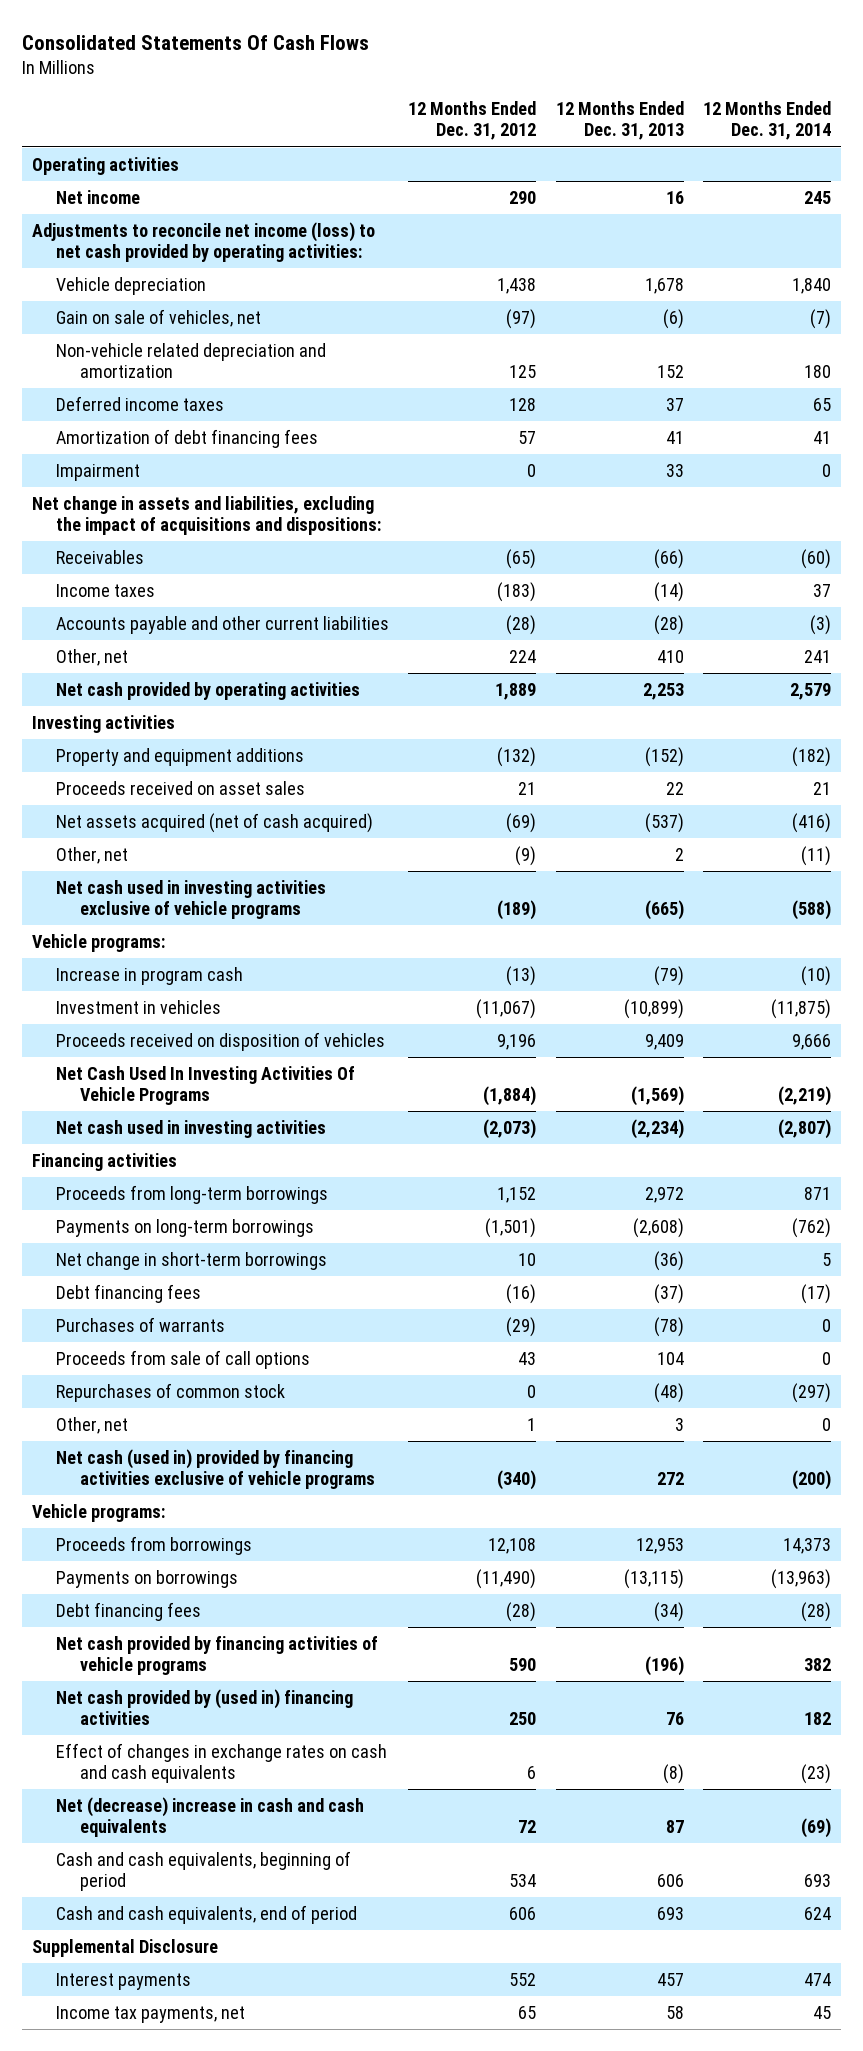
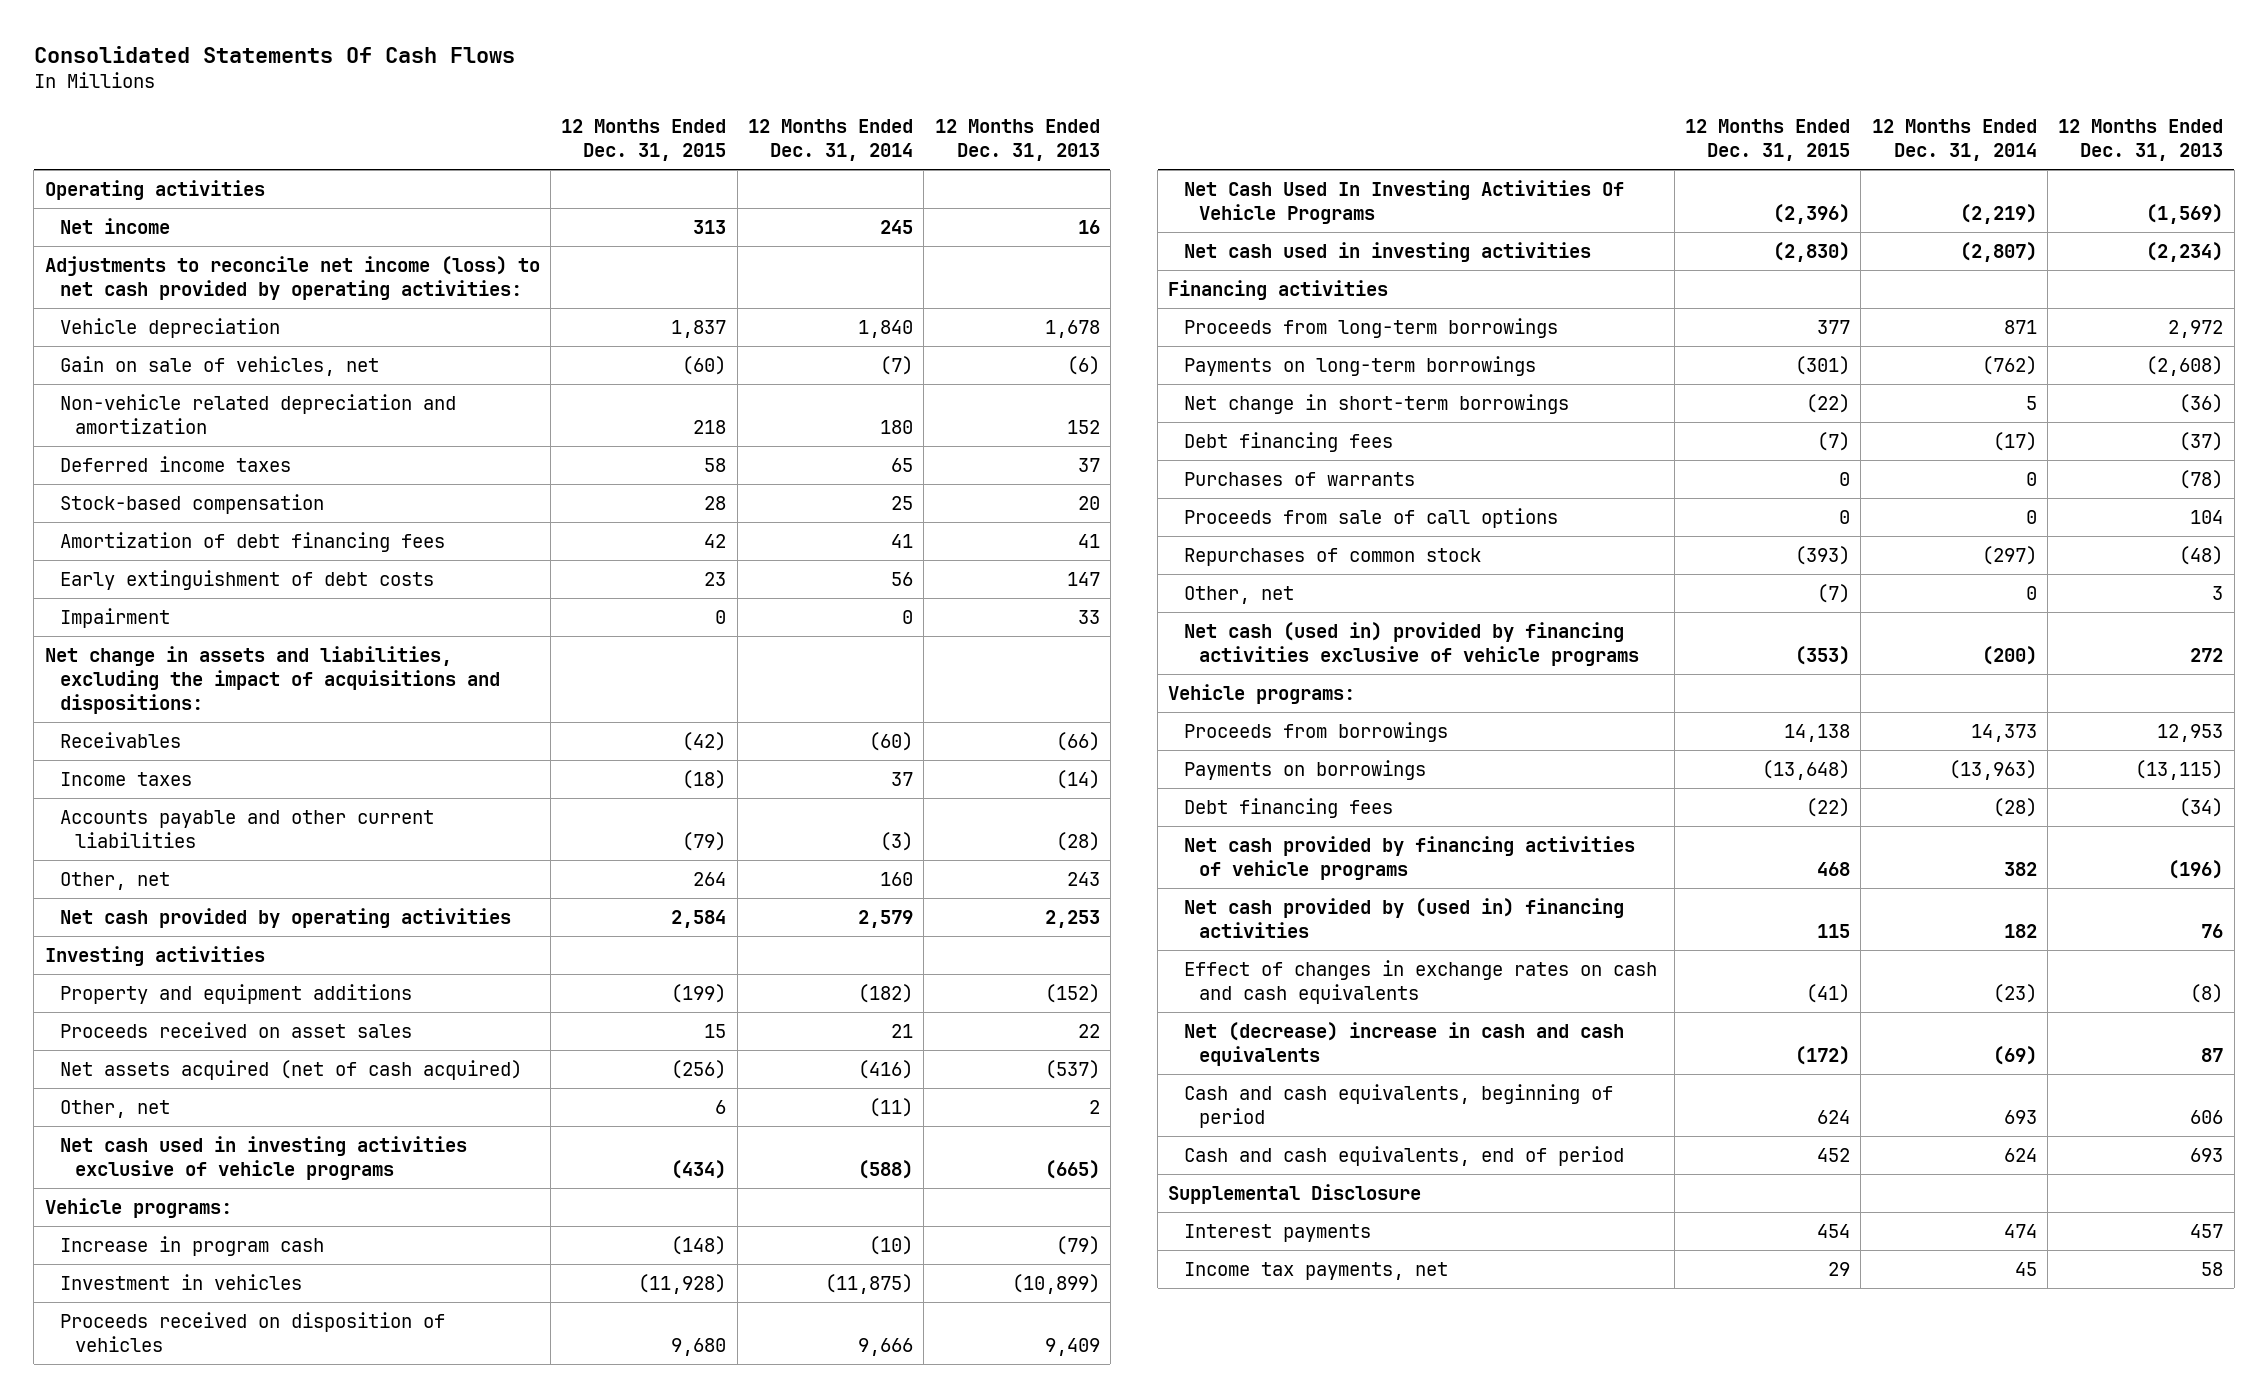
[408,101,537,141] 12 Months Ended Dec. 31, 2012 -> none
none -> [561,118,727,162] 12 Months Ended Dec. 31, 2015
none -> [60,493,325,514] Stock-based compensation
none -> [60,569,435,590] Early extinguishment of debt costs
[656,650,684,664] 410 -> [1066,871,1100,886] 243
[804,650,832,664] 241 -> [880,871,914,886] 160

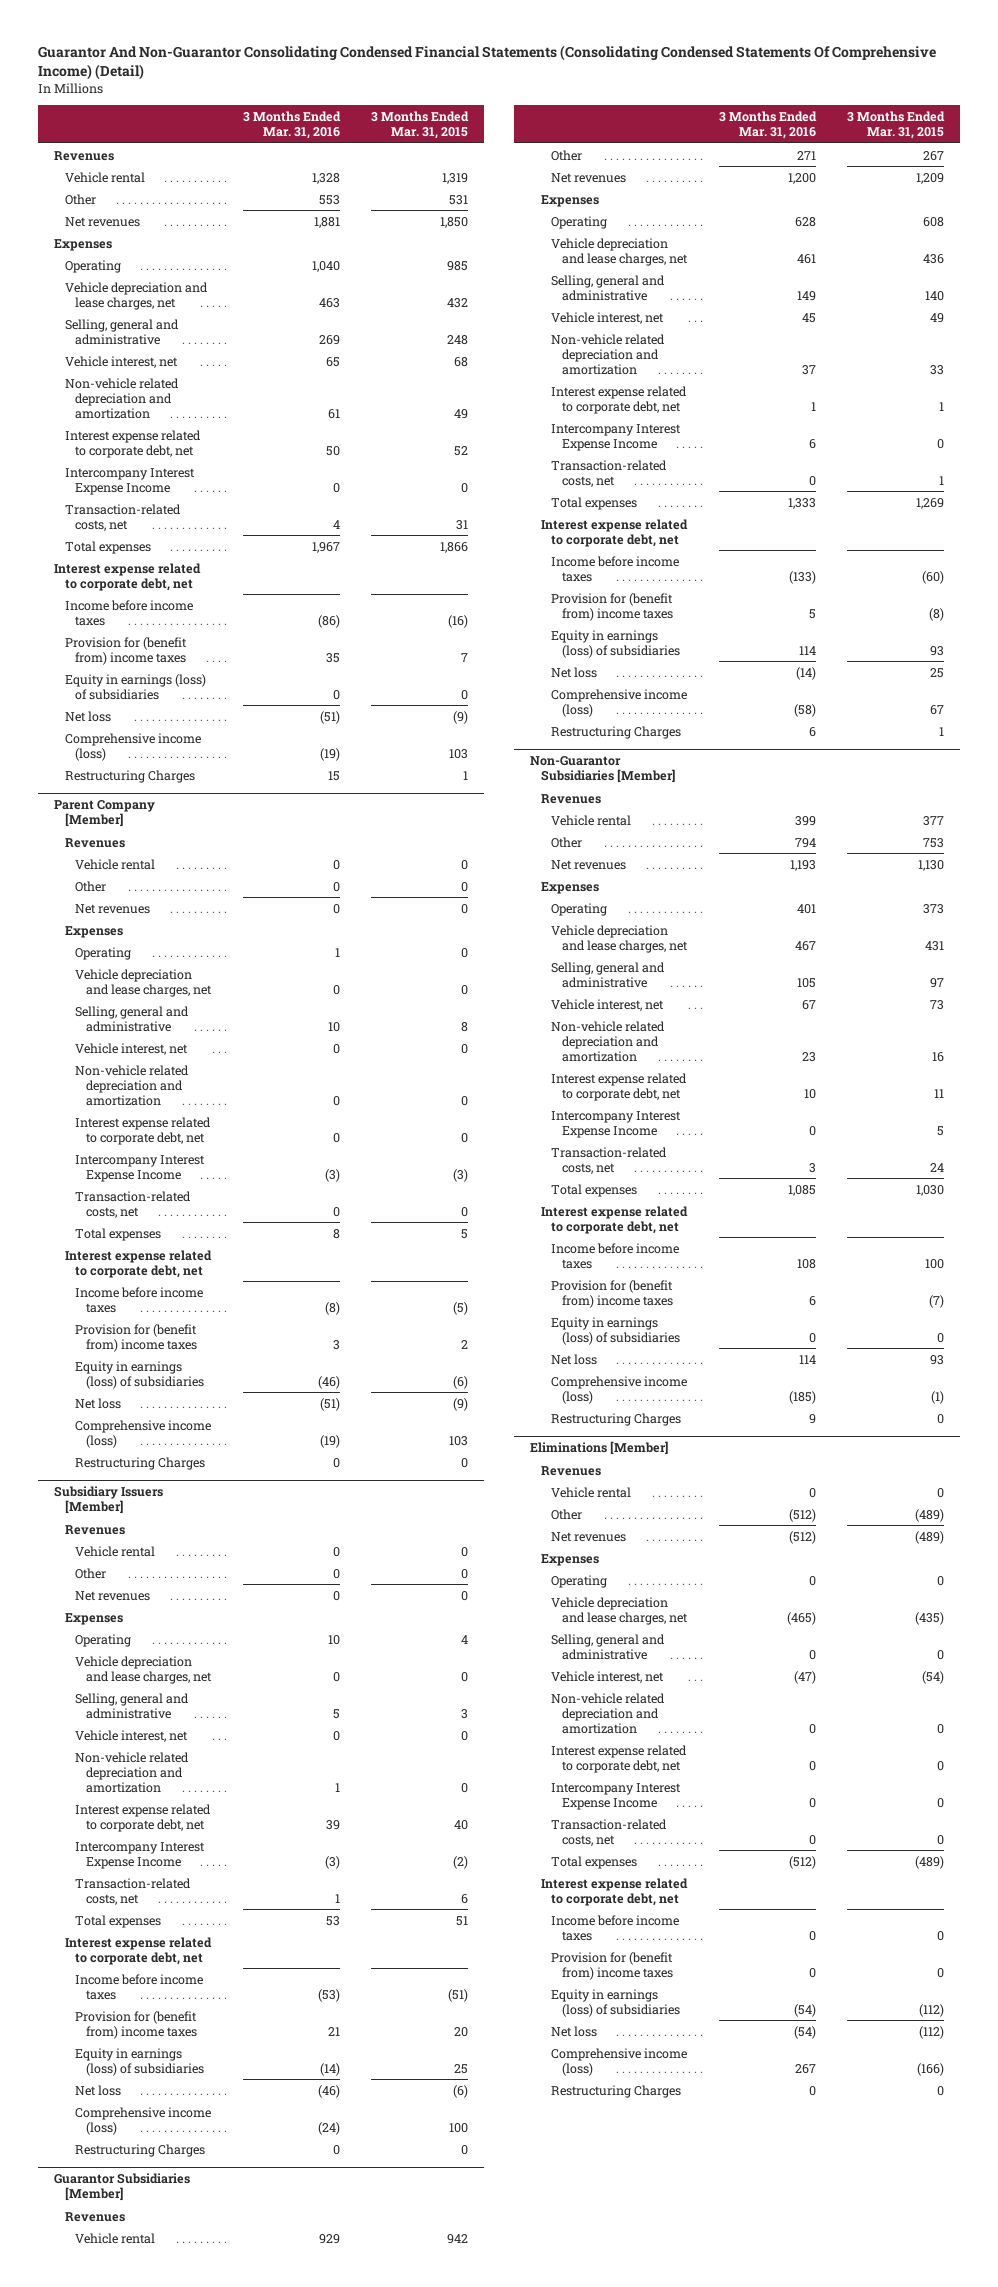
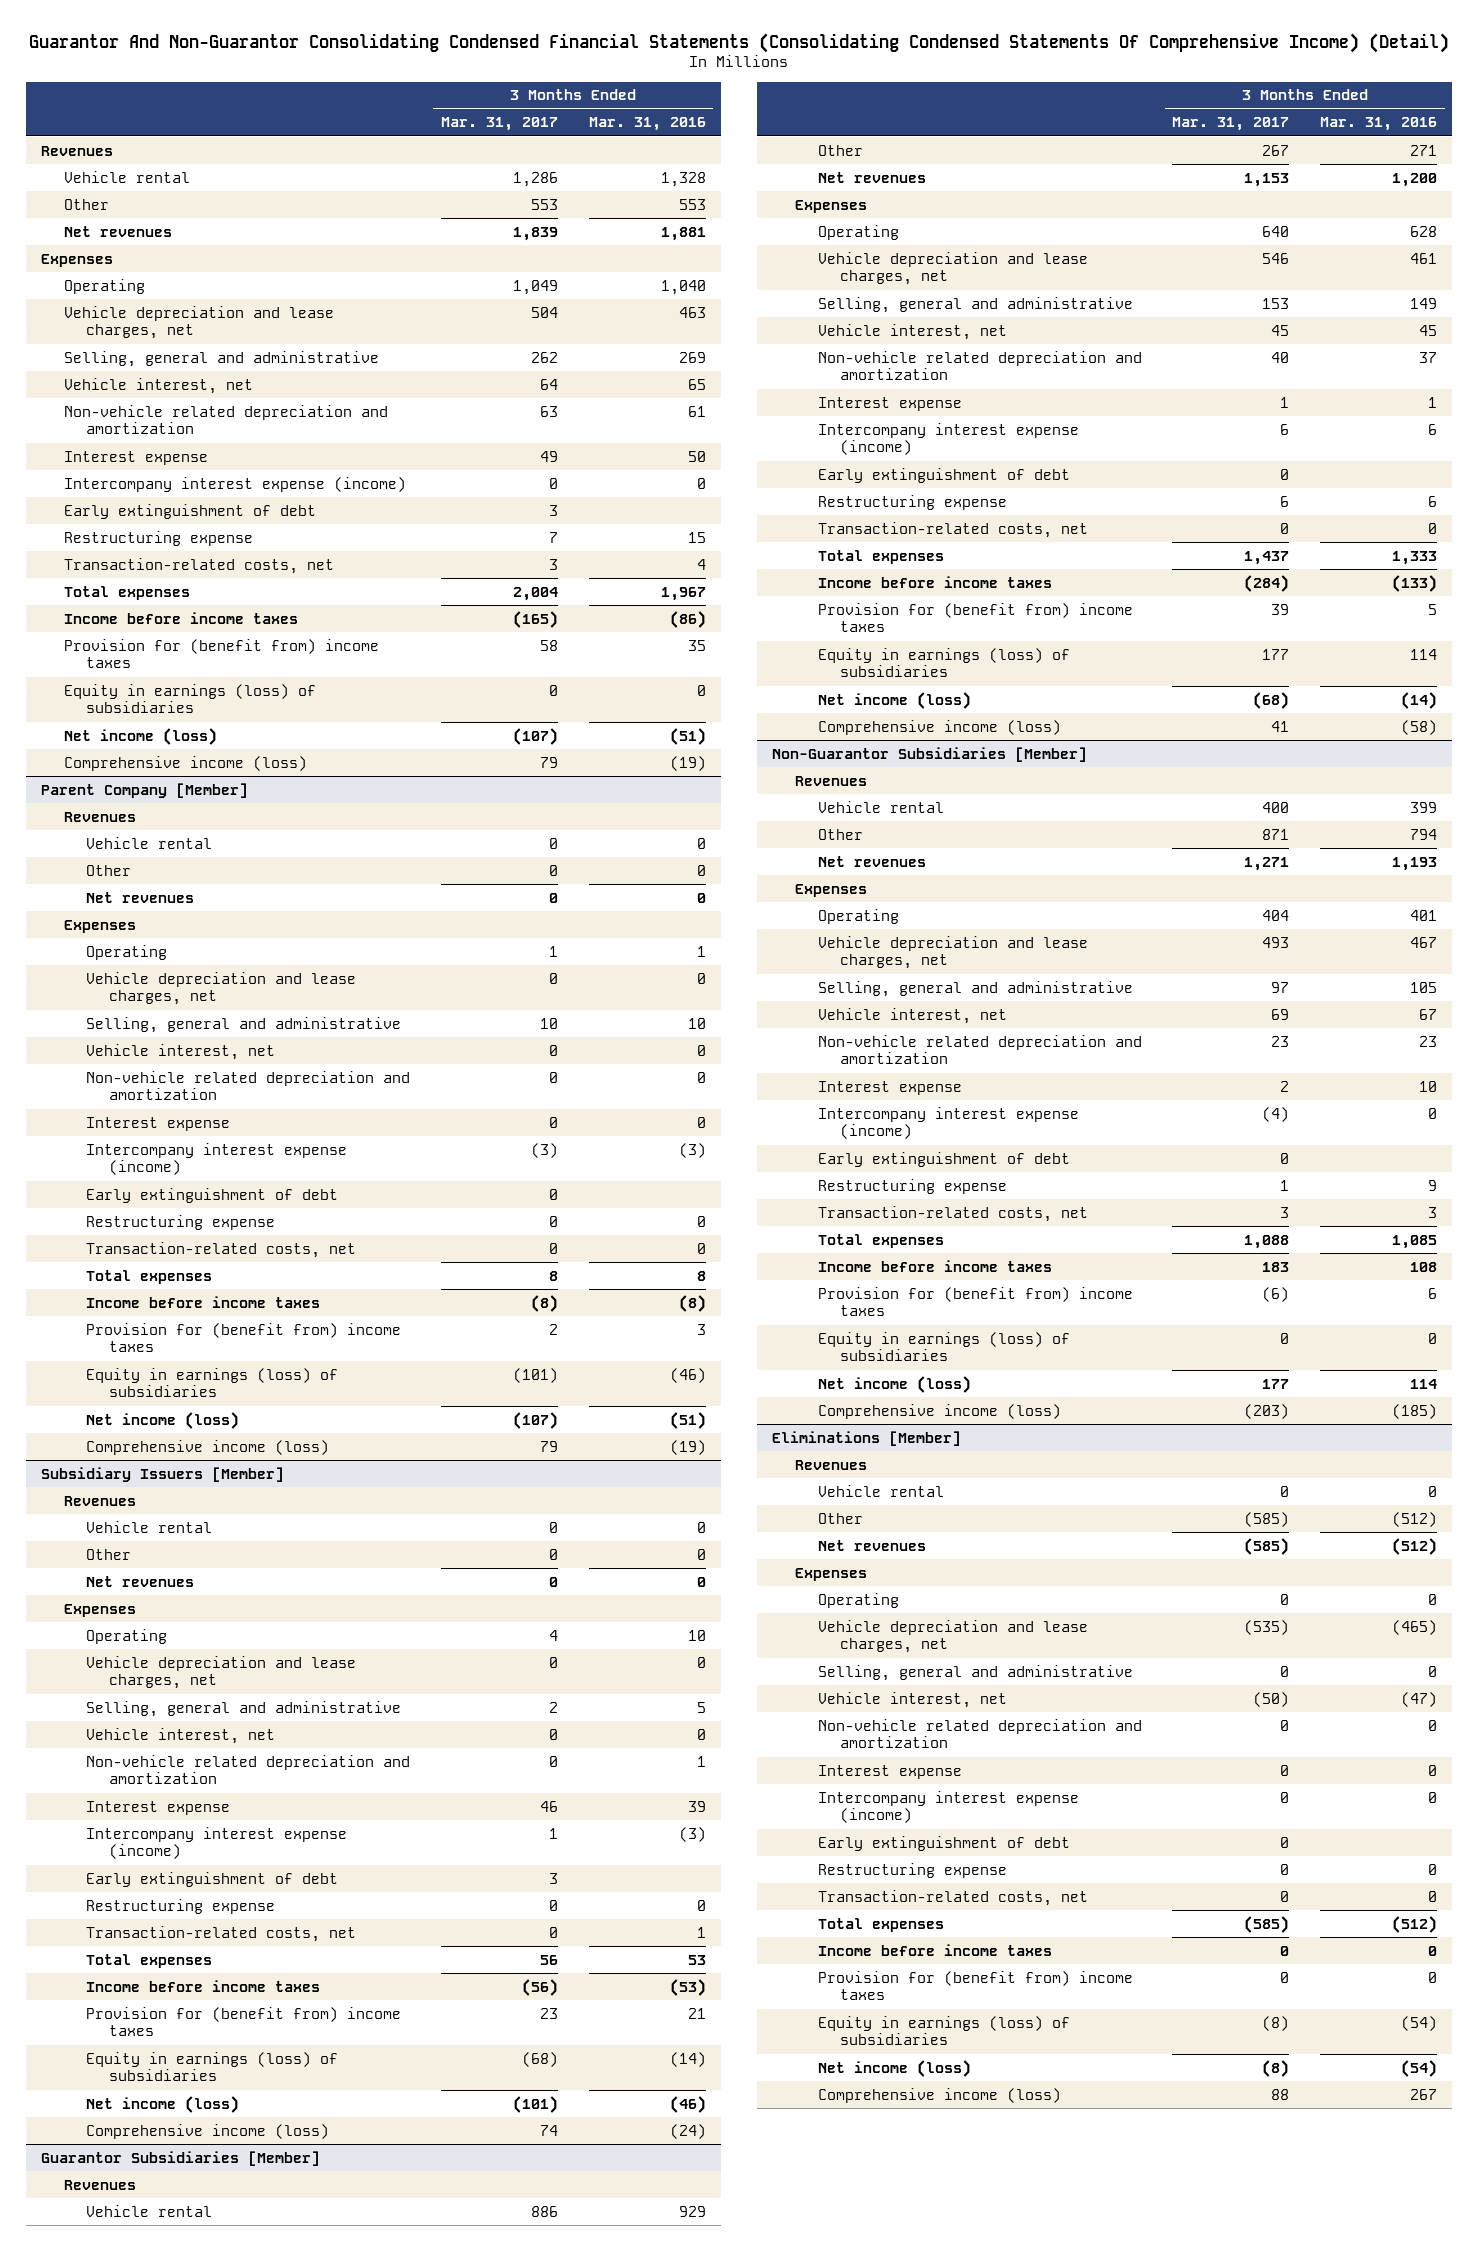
[370,110,469,139] 3 Months Ended Mar. 31, 2015 -> none
none -> [441,117,559,132] Mar. 31, 2017
[64,429,201,458] Interest expense related to corporate debt, net -> [63,450,208,465] Interest expense
[64,467,195,495] Intercompany Interest Expense Income -> [63,476,406,492] Intercompany interest expense (income)
none -> [63,503,316,519] Early extinguishment of debt
none -> [63,530,253,546] Restructuring expense
[53,562,201,591] Interest expense related to corporate debt, net -> none
[64,710,111,722] Net loss -> [63,727,217,745] Net income (loss)
[64,769,195,783] Restructuring Charges -> none
[75,1116,212,1145] Interest expense related to corporate debt, net -> [86,1116,231,1131] Interest expense
[75,1154,206,1182] Intercompany Interest Expense Income -> [86,1142,348,1176] Intercompany interest expense (income)
none -> [86,1187,339,1203] Early extinguishment of debt
none -> [86,1214,276,1230] Restructuring expense
[64,1249,212,1278] Interest expense related to corporate debt, net -> none
[75,1397,122,1409] Net loss -> [86,1411,240,1429] Net income (loss)
[75,1456,206,1470] Restructuring Charges -> none
[75,1803,212,1832] Interest expense related to corporate debt, net -> [86,1800,231,1815] Interest expense
[75,1841,206,1869] Intercompany Interest Expense Income -> [86,1826,348,1860] Intercompany interest expense (income)
none -> [86,1871,339,1887] Early extinguishment of debt
none -> [86,1898,276,1914] Restructuring expense
[64,1936,212,1965] Interest expense related to corporate debt, net -> none
[75,2084,122,2096] Net loss -> [86,2095,240,2113] Net income (loss)
[75,2143,206,2157] Restructuring Charges -> none
[551,385,688,414] Interest expense related to corporate debt, net -> [817,396,962,411] Interest expense
[551,423,682,451] Intercompany Interest Expense Income -> [817,422,1079,456] Intercompany interest expense (income)
none -> [817,467,1070,483] Early extinguishment of debt
none -> [817,494,1007,510] Restructuring expense
[540,518,688,547] Interest expense related to corporate debt, net -> none
[551,666,598,678] Net loss -> [817,691,971,709] Net income (loss)
[551,725,682,739] Restructuring Charges -> none
[551,1072,688,1101] Interest expense related to corporate debt, net -> [817,1080,962,1095] Interest expense
[551,1110,682,1138] Intercompany Interest Expense Income -> [817,1106,1079,1140] Intercompany interest expense (income)
none -> [817,1151,1070,1167] Early extinguishment of debt
none -> [817,1178,1007,1194] Restructuring expense
[540,1205,688,1234] Interest expense related to corporate debt, net -> none
[551,1353,598,1365] Net loss -> [817,1375,971,1393] Net income (loss)
[551,1412,682,1426] Restructuring Charges -> none
[551,1744,688,1773] Interest expense related to corporate debt, net -> [817,1764,962,1779] Interest expense
[551,1782,682,1810] Intercompany Interest Expense Income -> [817,1790,1079,1824] Intercompany interest expense (income)
none -> [817,1835,1070,1851] Early extinguishment of debt
none -> [817,1862,1007,1878] Restructuring expense
[540,1877,688,1906] Interest expense related to corporate debt, net -> none
[551,2025,598,2037] Net loss -> [817,2059,971,2077] Net income (loss)
[551,2084,682,2098] Restructuring Charges -> none

